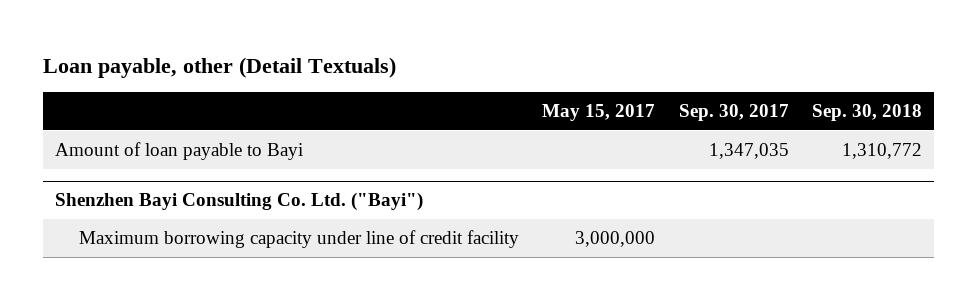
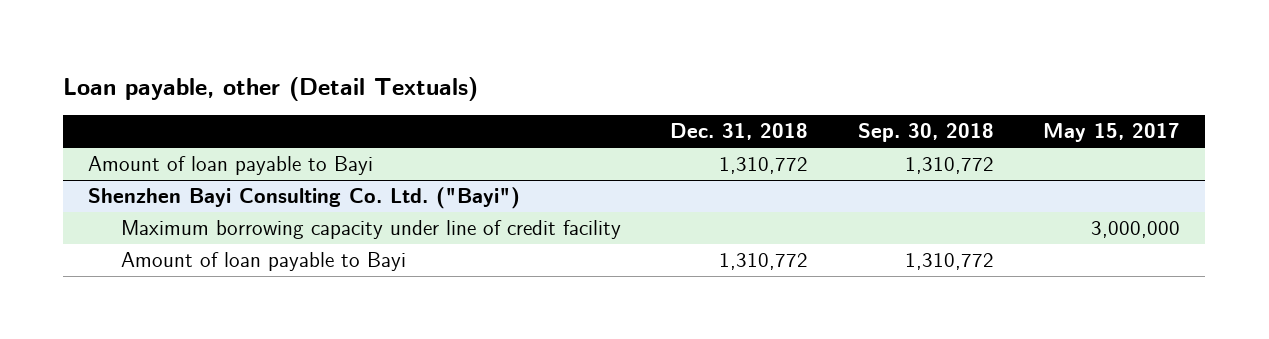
[678,103,789,121] Sep. 30, 2017 -> none
none -> [670,123,809,141] Dec. 31, 2018
none -> [120,251,406,271] Amount of loan payable to Bayi

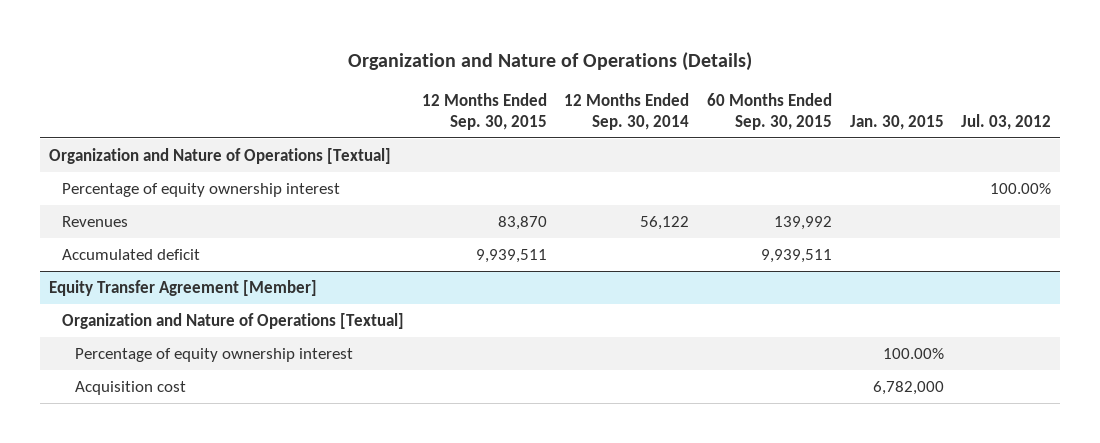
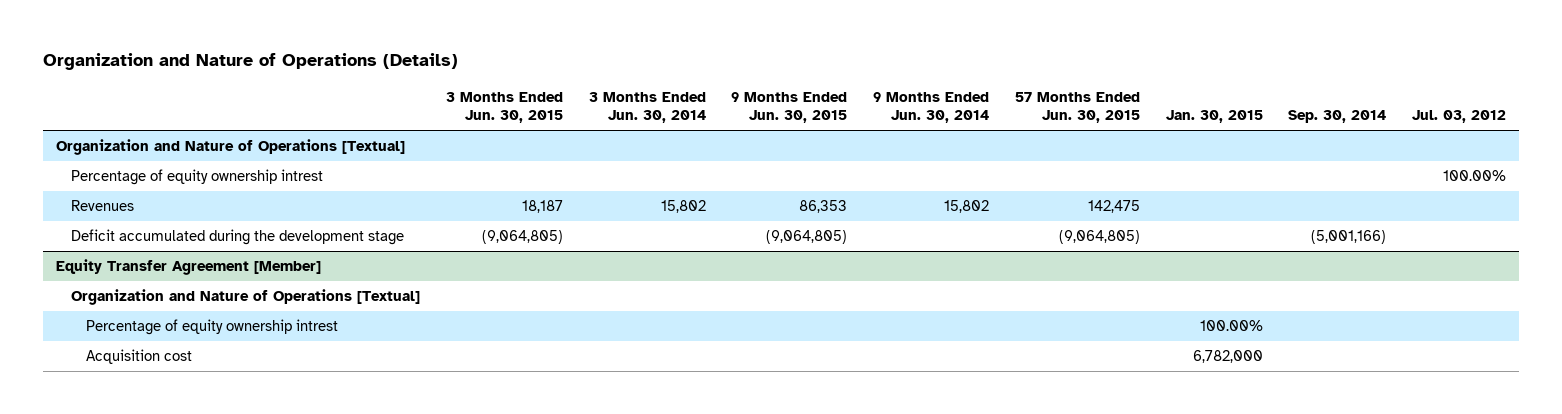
[421,93,547,131] 12 Months Ended Sep. 30, 2015 -> none
[564,93,690,131] 12 Months Ended Sep. 30, 2014 -> none
[707,93,833,131] 60 Months Ended Sep. 30, 2015 -> none
none -> [445,91,563,124] 3 Months Ended Jun. 30, 2015
none -> [588,91,706,124] 3 Months Ended Jun. 30, 2014
none -> [731,91,848,124] 9 Months Ended Jun. 30, 2015
none -> [873,91,990,124] 9 Months Ended Jun. 30, 2014
none -> [1014,91,1140,124] 57 Months Ended Jun. 30, 2015
none -> [1288,110,1387,124] Sep. 30, 2014
[61,182,340,197] Percentage of equity ownership interest -> [71,169,324,186] Percentage of equity ownership intrest
[61,248,200,260] Accumulated deficit -> [71,229,405,246] Deficit accumulated during the development stage
[74,347,353,362] Percentage of equity ownership interest -> [86,319,339,336] Percentage of equity ownership intrest

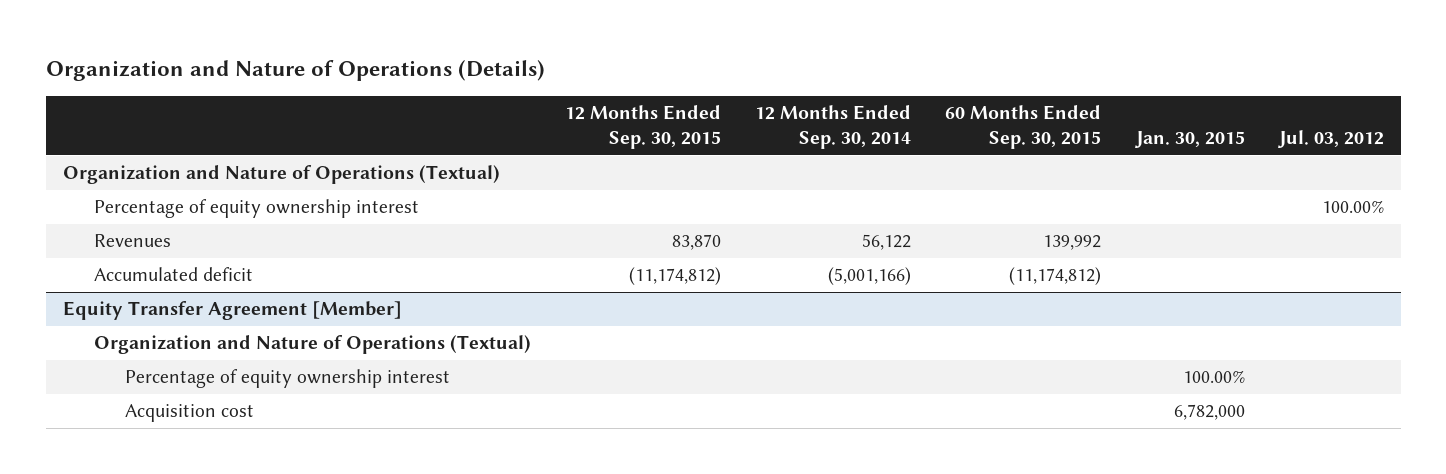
[445,91,563,124] 3 Months Ended Jun. 30, 2015 -> none
[588,91,706,124] 3 Months Ended Jun. 30, 2014 -> none
[731,91,848,124] 9 Months Ended Jun. 30, 2015 -> none
[873,91,990,124] 9 Months Ended Jun. 30, 2014 -> none
[1014,91,1140,124] 57 Months Ended Jun. 30, 2015 -> none
[1288,110,1387,124] Sep. 30, 2014 -> none
none -> [565,105,722,150] 12 Months Ended Sep. 30, 2015
none -> [755,105,912,150] 12 Months Ended Sep. 30, 2014
none -> [945,105,1102,150] 60 Months Ended Sep. 30, 2015
[55,139,405,156] Organization and Nature of Operations [Textual] -> [62,165,500,185] Organization and Nature of Operations (Textual)
[71,169,324,186] Percentage of equity ownership intrest -> [93,199,419,219] Percentage of equity ownership interest
[71,229,405,246] Deficit accumulated during the development stage -> [93,267,253,282] Accumulated deficit
[71,289,421,306] Organization and Nature of Operations [Textual] -> [93,335,531,355] Organization and Nature of Operations (Textual)
[86,319,339,336] Percentage of equity ownership intrest -> [125,369,451,389] Percentage of equity ownership interest

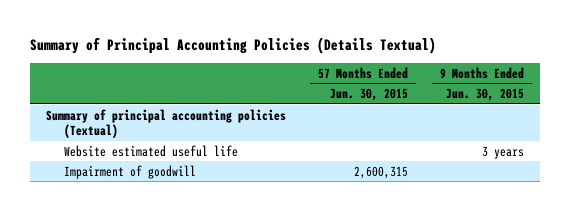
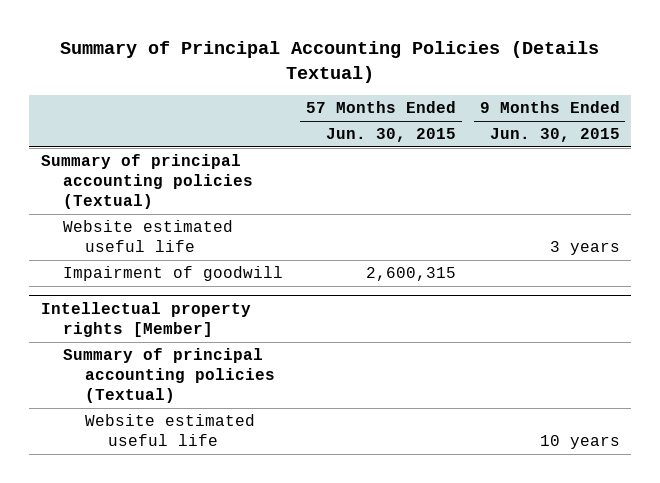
none -> [40,302,251,338] Intellectual property rights [Member]
none -> [62,348,276,403] Summary of principal accounting policies (Textual)
none -> [85,414,256,447] Website estimated useful life

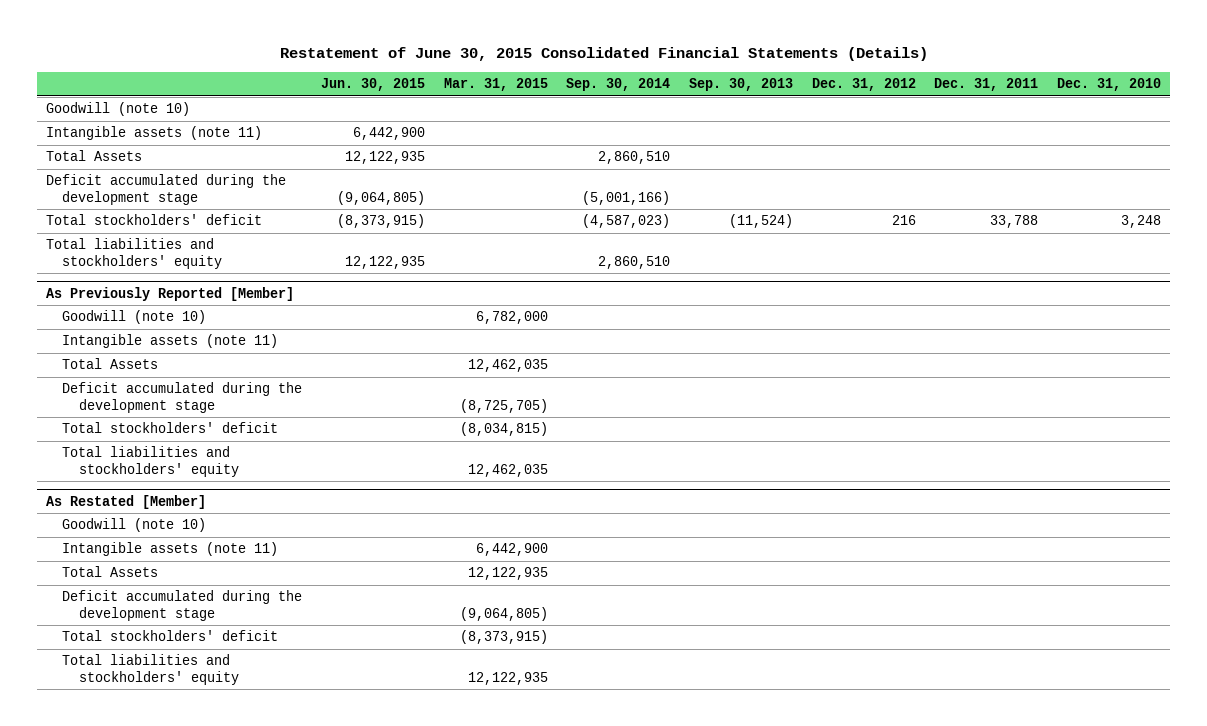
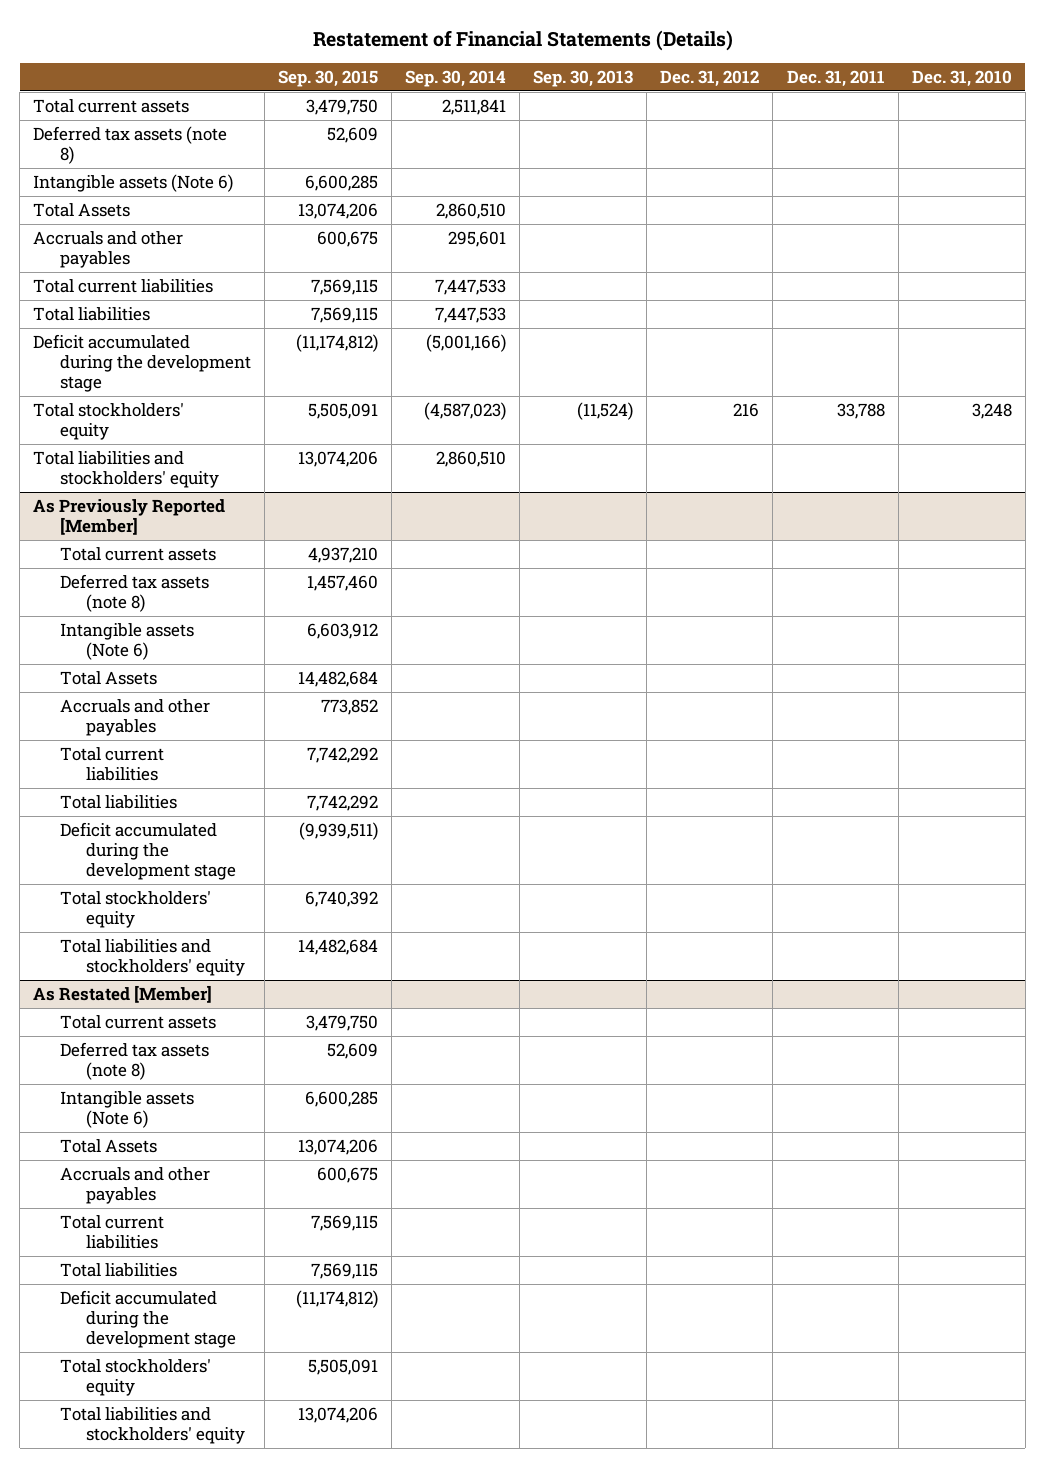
[279,47,928,62] Restatement of June 30, 2015 Consolidated Financial Statements (Details) -> [312,29,733,51] Restatement of Financial Statements (Details)
[321,78,426,92] Jun. 30, 2015 -> none
[443,78,548,92] Mar. 31, 2015 -> none
none -> [277,69,378,87] Sep. 30, 2015
[46,102,191,117] Goodwill (note 10) -> none
none -> [33,99,190,114] Total current assets
none -> [33,126,228,164] Deferred tax assets (note 8)
[46,126,263,141] Intangible assets (note 11) -> [33,174,234,193] Intangible assets (Note 6)
none -> [33,231,184,268] Accruals and other payables
none -> [33,279,214,294] Total current liabilities
none -> [33,307,151,322] Total liabilities
[46,214,263,226] Total stockholders' deficit -> [33,403,185,440] Total stockholders' equity
[62,310,207,325] Goodwill (note 10) -> none
none -> [59,547,216,562] Total current assets
none -> [59,574,209,612] Deferred tax assets (note 8)
[62,334,279,349] Intangible assets (note 11) -> [59,623,194,660] Intangible assets (Note 6)
none -> [59,699,210,736] Accruals and other payables
none -> [59,747,164,781] Total current liabilities
none -> [59,795,177,810] Total liabilities
[62,422,279,434] Total stockholders' deficit -> [59,891,211,928] Total stockholders' equity
[62,518,207,533] Goodwill (note 10) -> none
none -> [59,1015,216,1030] Total current assets
none -> [59,1042,209,1080] Deferred tax assets (note 8)
[62,542,279,557] Intangible assets (note 11) -> [59,1091,194,1128] Intangible assets (Note 6)
none -> [59,1167,210,1204] Accruals and other payables
none -> [59,1215,164,1249] Total current liabilities
none -> [59,1263,177,1278] Total liabilities
[62,630,279,642] Total stockholders' deficit -> [59,1359,211,1396] Total stockholders' equity

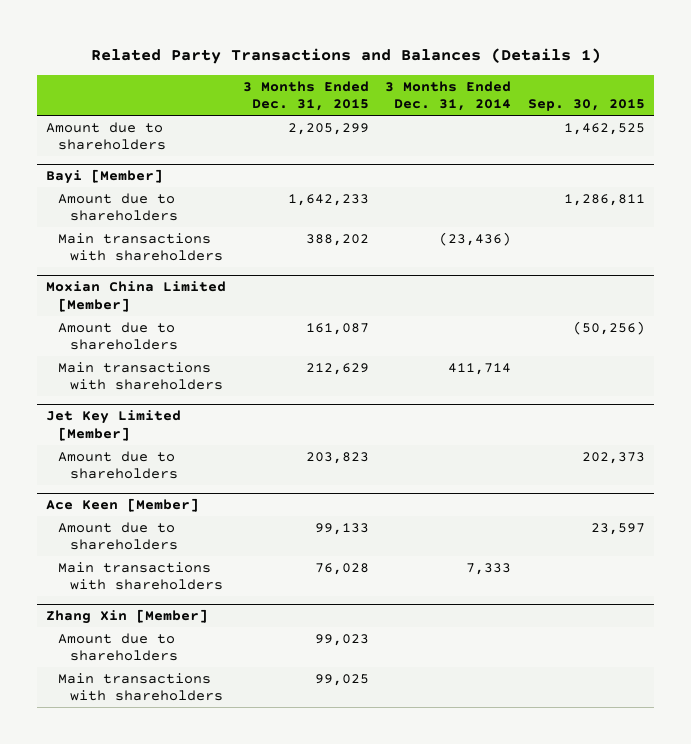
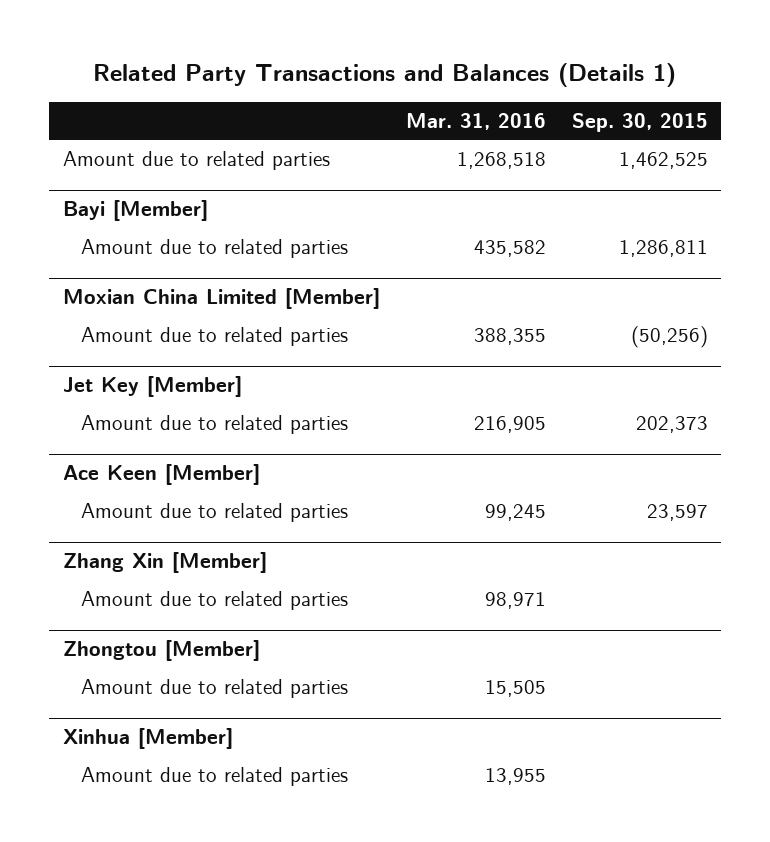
[242,80,369,112] 3 Months Ended Dec. 31, 2015 -> none
[385,80,512,112] 3 Months Ended Dec. 31, 2014 -> none
none -> [405,112,546,130] Mar. 31, 2016
[45,121,166,151] Amount due to shareholders -> [62,150,330,170] Amount due to related parties
[57,232,224,262] Main transactions with shareholders -> none
[57,192,179,222] Amount due to shareholders -> [80,238,348,258] Amount due to related parties
[57,361,224,391] Main transactions with shareholders -> none
[57,321,179,351] Amount due to shareholders -> [80,326,348,346] Amount due to related parties
[45,410,181,441] Jet Key Limited [Member] -> [62,376,242,398] Jet Key [Member]
[57,450,179,480] Amount due to shareholders -> [80,414,348,434] Amount due to related parties
[57,561,224,591] Main transactions with shareholders -> none
[57,521,179,551] Amount due to shareholders -> [80,502,348,522] Amount due to related parties
[57,672,224,702] Main transactions with shareholders -> none
[57,632,179,662] Amount due to shareholders -> [80,590,348,610] Amount due to related parties
none -> [62,640,260,662] Zhongtou [Member]
none -> [80,678,348,698] Amount due to related parties
none -> [62,728,233,750] Xinhua [Member]
none -> [80,766,348,786] Amount due to related parties

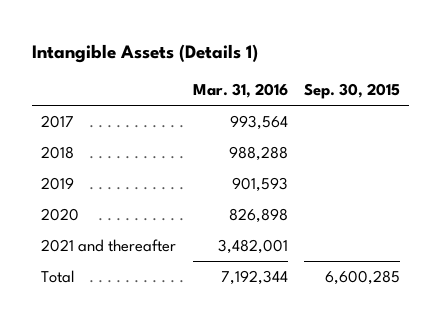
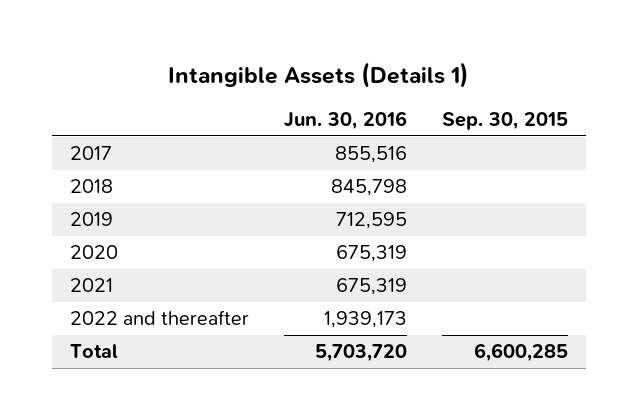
[192,83,288,99] Mar. 31, 2016 -> none
none -> [284,110,408,130] Jun. 30, 2016
none -> [69,278,113,293] 2021
[40,238,176,252] 2021 and thereafter -> [69,310,249,326] 2022 and thereafter

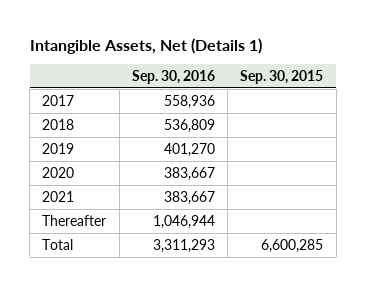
[168,61,470,88] Intangible Assets (Details 1) -> [29,37,262,54] Intangible Assets, Net (Details 1)
[284,110,408,130] Jun. 30, 2016 -> none
none -> [131,69,215,84] Sep. 30, 2016
[69,310,249,326] 2022 and thereafter -> [42,214,107,226] Thereafter

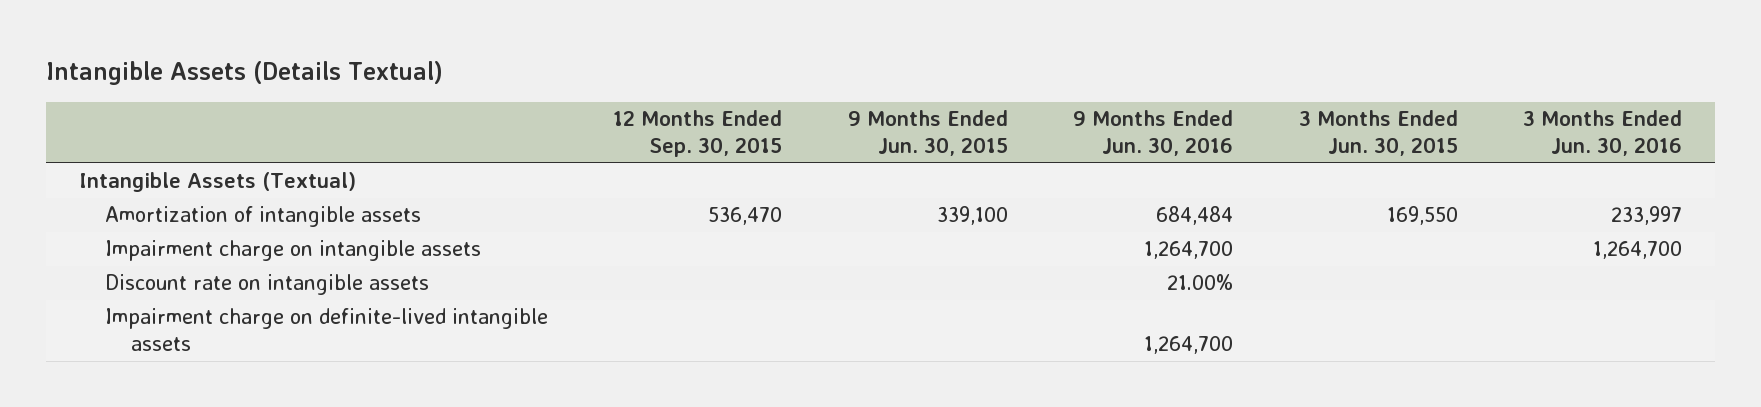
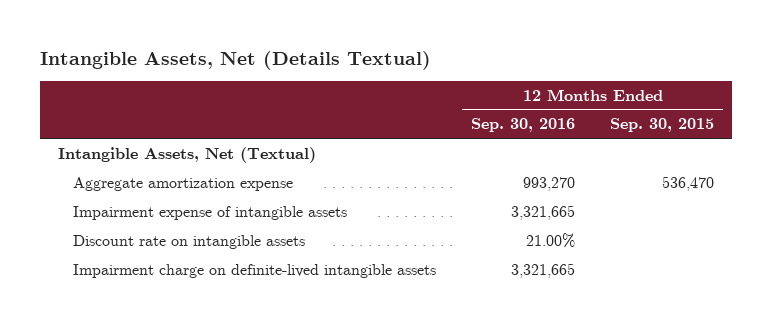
[45,60,443,85] Intangible Assets (Details Textual) -> [40,50,432,70] Intangible Assets, Net (Details Textual)
[847,109,1008,157] 9 Months Ended Jun. 30, 2015 -> none
[1073,109,1234,157] 9 Months Ended Jun. 30, 2016 -> none
[1298,109,1458,157] 3 Months Ended Jun. 30, 2015 -> none
[1523,109,1683,157] 3 Months Ended Jun. 30, 2016 -> none
none -> [470,118,575,133] Sep. 30, 2016
[78,172,356,193] Intangible Assets (Textual) -> [57,146,316,163] Intangible Assets, Net (Textual)
[104,206,421,228] Amortization of intangible assets -> [72,176,293,191] Aggregate amortization expense
[104,240,481,262] Impairment charge on intangible assets -> [72,205,347,220] Impairment expense of intangible assets

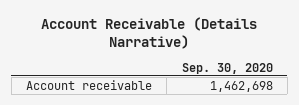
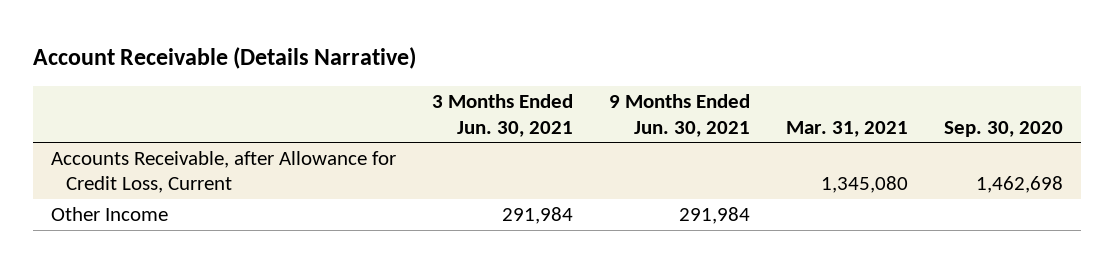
none -> [432,94,574,137] 3 Months Ended Jun. 30, 2021
none -> [609,94,751,137] 9 Months Ended Jun. 30, 2021
none -> [786,120,909,137] Mar. 31, 2021
[25,79,152,90] Account receivable -> [51,151,397,194] Accounts Receivable, after Allowance for Credit Loss, Current
none -> [51,207,169,222] Other Income

